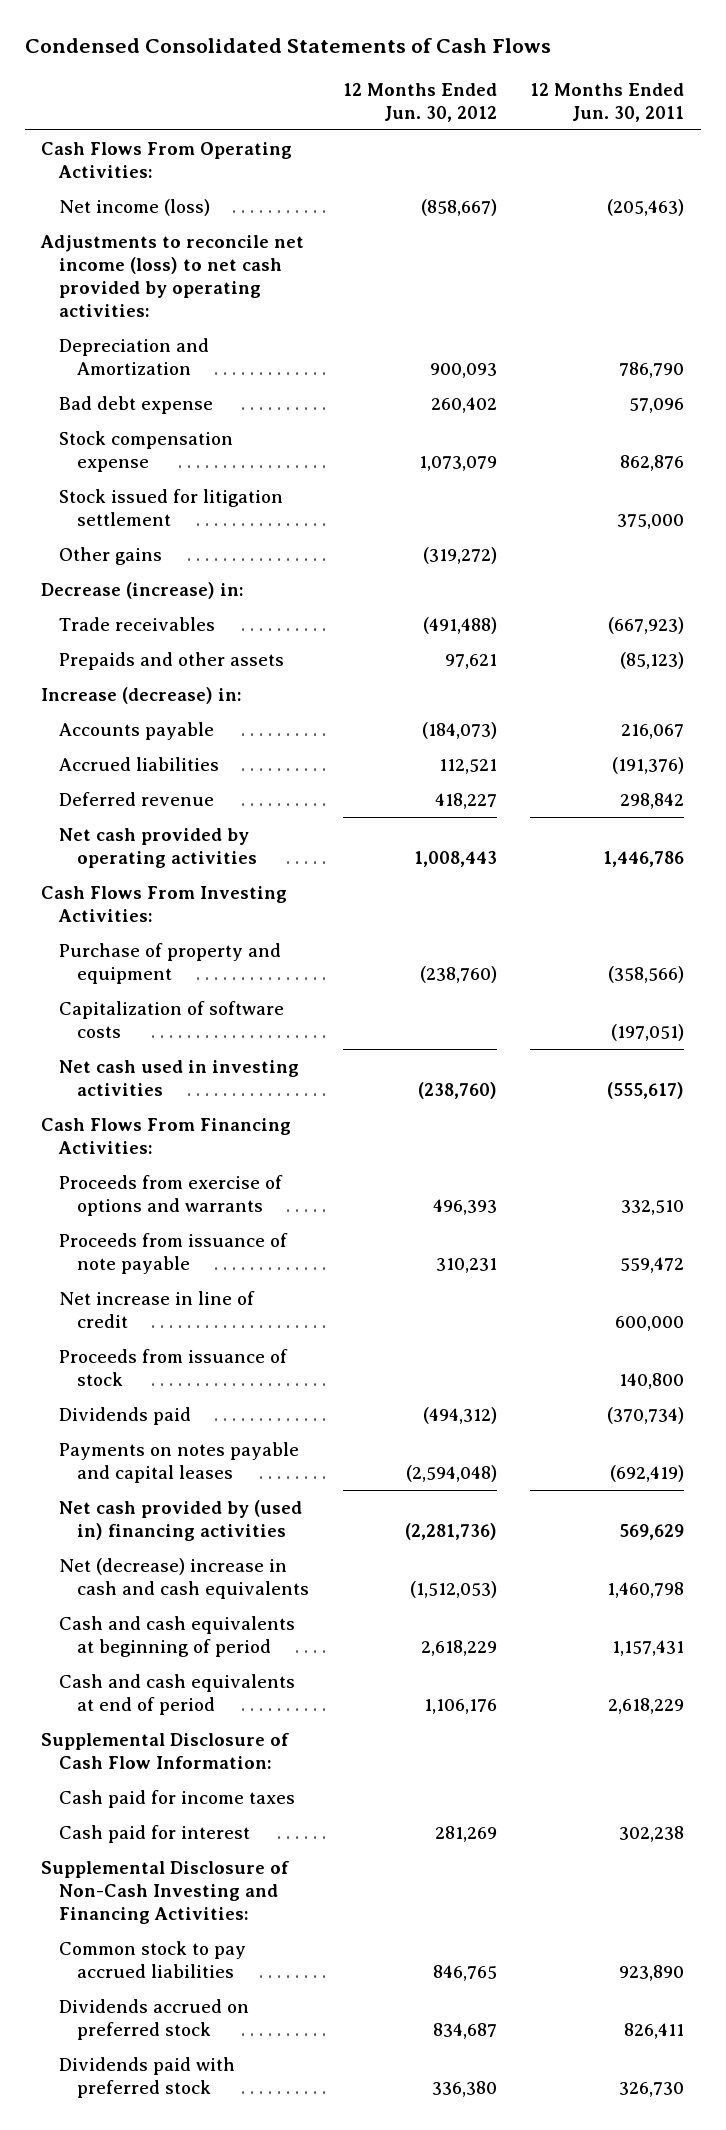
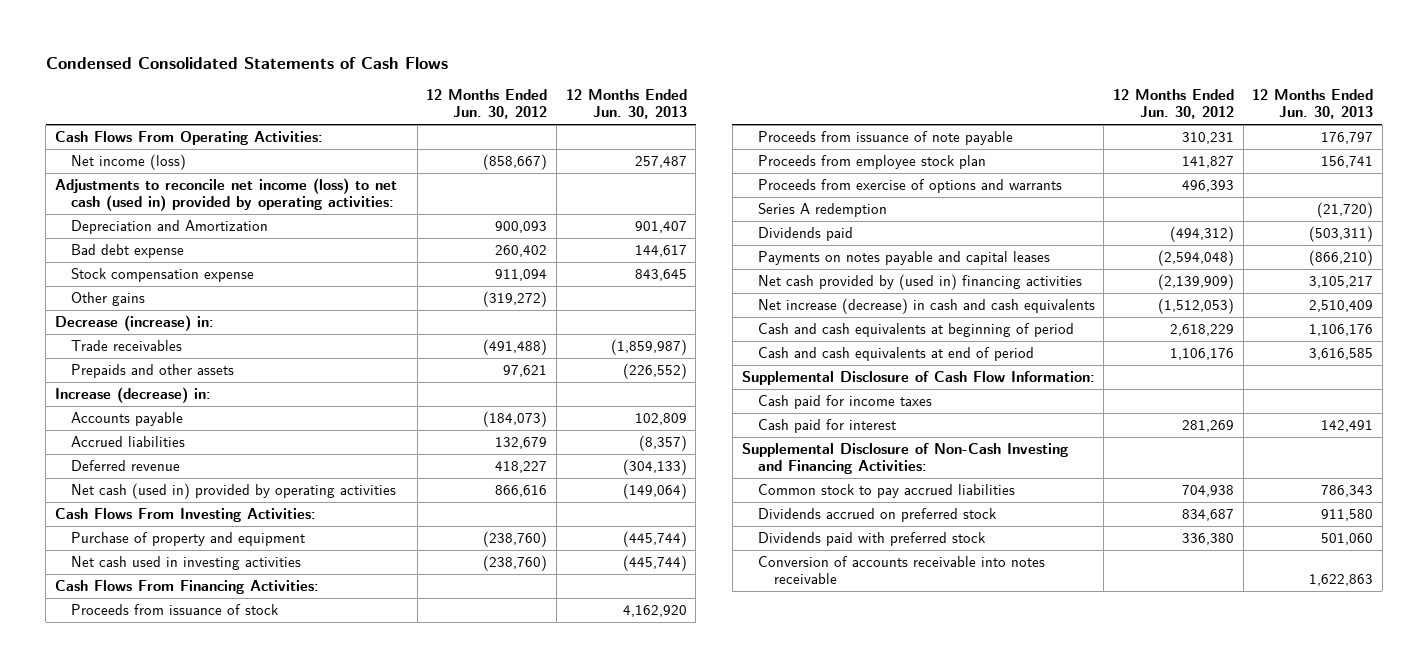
[530,82,685,122] 12 Months Ended Jun. 30, 2011 -> none
none -> [565,89,687,120] 12 Months Ended Jun. 30, 2013
[40,234,305,317] Adjustments to reconcile net income (loss) to net cash provided by operating activities: -> [54,178,397,212] Adjustments to reconcile net income (loss) to net cash (used in) provided by operating activities:
[59,488,284,526] Stock issued for litigation settlement -> none
[418,455,497,471] 1,073,079 -> [495,269,548,282] 911,094
[438,758,497,774] 112,521 -> [495,437,548,450] 132,679
[59,827,258,868] Net cash provided by operating activities -> [71,483,397,500] Net cash (used in) provided by operating activities
[413,850,497,867] 1,008,443 -> [495,485,548,498] 866,616
[59,1000,285,1038] Capitalization of software costs -> none
[59,1290,256,1328] Net increase in line of credit -> none
[59,1232,289,1274] Proceeds from issuance of note payable -> [757,131,1013,146] Proceeds from issuance of note payable
none -> [757,155,986,170] Proceeds from employee stock plan
[59,1174,284,1216] Proceeds from exercise of options and warrants -> [757,179,1062,194] Proceeds from exercise of options and warrants
none -> [757,203,887,218] Series A redemption
[404,1522,497,1540] (2,281,736) -> [1158,274,1235,291] (2,139,909)
[59,1557,310,1599] Net (decrease) increase in cash and cash equivalents -> [757,298,1095,315] Net increase (decrease) in cash and cash equivalents
[432,1964,497,1981] 846,765 -> [1182,485,1235,498] 704,938
none -> [757,556,1045,585] Conversion of accounts receivable into notes receivable

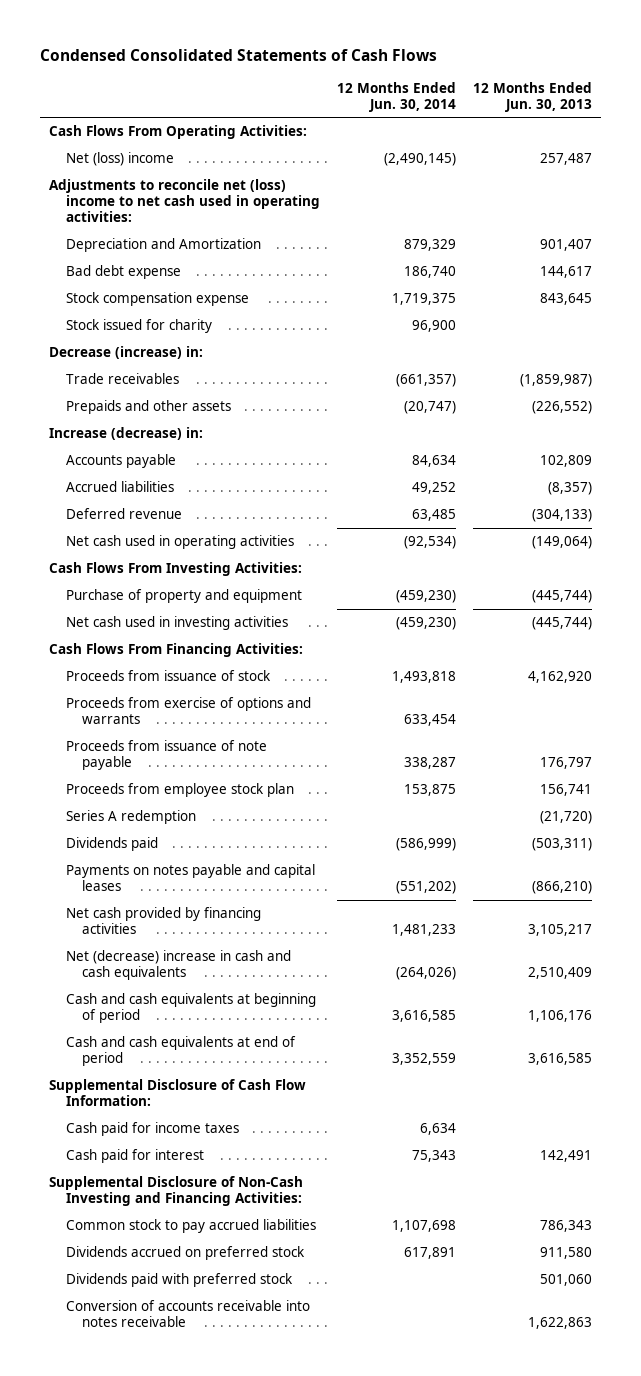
[426,89,548,120] 12 Months Ended Jun. 30, 2012 -> none
none -> [336,81,456,112] 12 Months Ended Jun. 30, 2014
[71,154,187,171] Net income (loss) -> [65,152,174,167] Net (loss) income
[54,178,397,212] Adjustments to reconcile net income (loss) to net cash (used in) provided by operating activities: -> [48,179,320,223] Adjustments to reconcile net (loss) income to net cash used in operating activities:
[71,292,146,307] Other gains -> none
none -> [65,319,212,334] Stock issued for charity
[71,483,397,500] Net cash (used in) provided by operating activities -> [65,535,294,550] Net cash used in operating activities
[757,179,1062,194] Proceeds from exercise of options and warrants -> [65,697,311,725] Proceeds from exercise of options and warrants
[757,274,1082,291] Net cash provided by (used in) financing activities -> [65,907,261,935] Net cash provided by financing activities
[757,298,1095,315] Net increase (decrease) in cash and cash equivalents -> [65,950,291,981] Net (decrease) increase in cash and cash equivalents

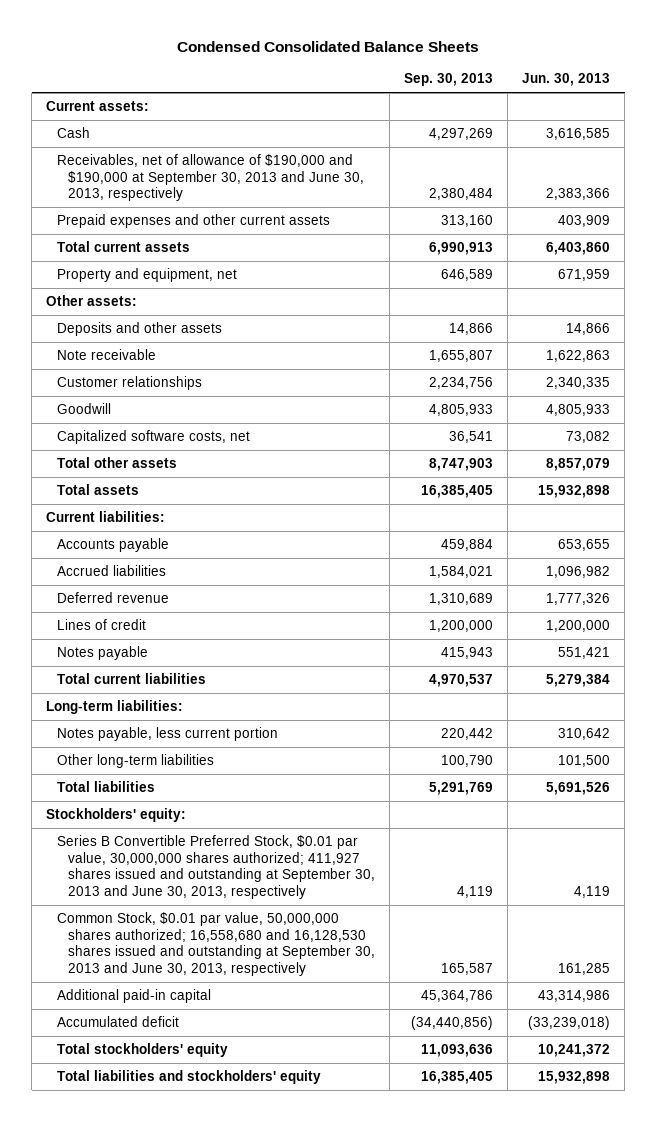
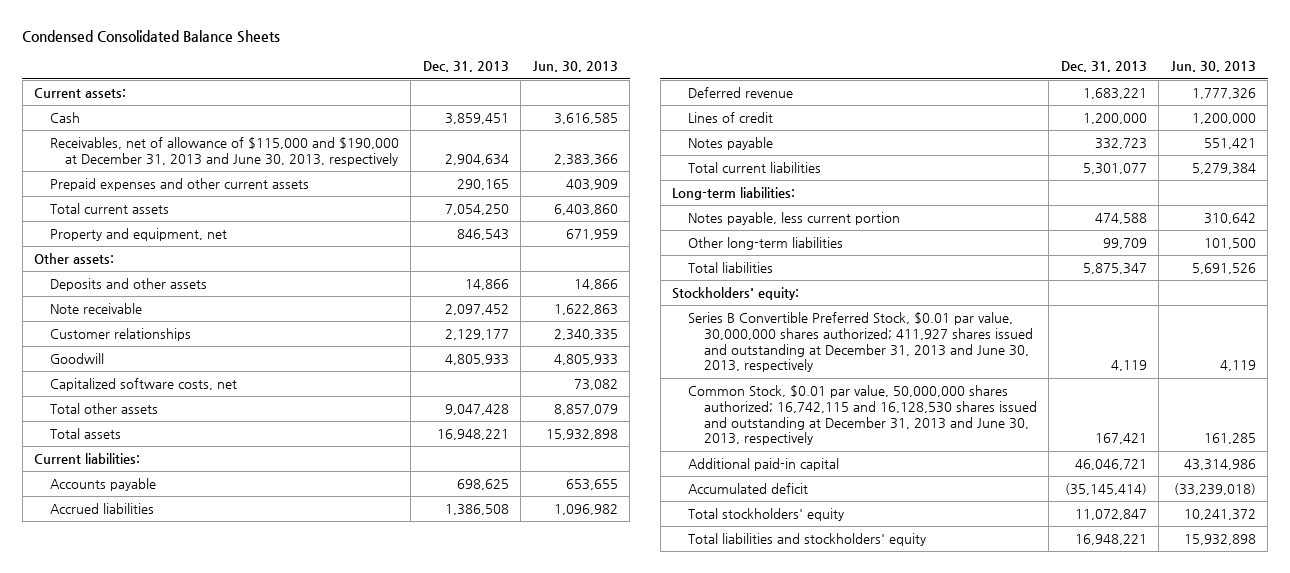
[404,73,494,87] Sep. 30, 2013 -> none
none -> [422,61,509,73] Dec. 31, 2013
[57,153,365,202] Receivables, net of allowance of $190,000 and $190,000 at September 30, 2013 and June 30, 2013, respectively -> [49,136,399,166] Receivables, net of allowance of $115,000 and $190,000 at December 31, 2013 and June 30, 2013, respectively
[57,834,376,899] Series B Convertible Preferred Stock, $0.01 par value, 30,000,000 shares authorized; 411,927 shares issued and outstanding at September 30, 2013 and June 30, 2013, respectively -> [687,311,1033,373] Series B Convertible Preferred Stock, $0.01 par value, 30,000,000 shares authorized; 411,927 shares issued and outstanding at December 31, 2013 and June 30, 2013, respectively
[57,911,376,976] Common Stock, $0.01 par value, 50,000,000 shares authorized; 16,558,680 and 16,128,530 shares issued and outstanding at September 30, 2013 and June 30, 2013, respectively -> [687,384,1037,446] Common Stock, $0.01 par value, 50,000,000 shares authorized; 16,742,115 and 16,128,530 shares issued and outstanding at December 31, 2013 and June 30, 2013, respectively

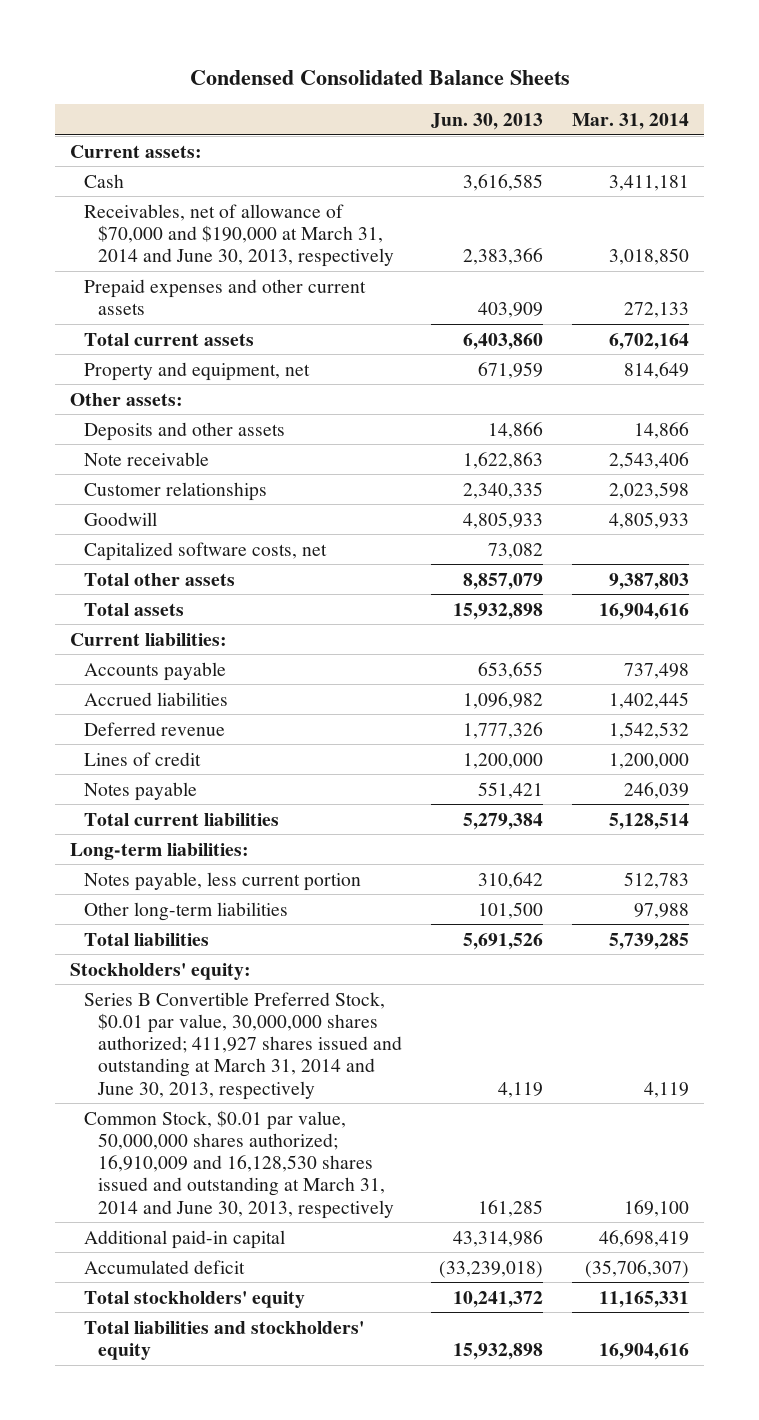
[422,61,509,73] Dec. 31, 2013 -> none
none -> [572,113,690,131] Mar. 31, 2014
[49,136,399,166] Receivables, net of allowance of $115,000 and $190,000 at December 31, 2013 and June 30, 2013, respectively -> [83,203,394,268] Receivables, net of allowance of $70,000 and $190,000 at March 31, 2014 and June 30, 2013, respectively
[687,311,1033,373] Series B Convertible Preferred Stock, $0.01 par value, 30,000,000 shares authorized; 411,927 shares issued and outstanding at December 31, 2013 and June 30, 2013, respectively -> [83,991,402,1100] Series B Convertible Preferred Stock, $0.01 par value, 30,000,000 shares authorized; 411,927 shares issued and outstanding at March 31, 2014 and June 30, 2013, respectively
[687,384,1037,446] Common Stock, $0.01 par value, 50,000,000 shares authorized; 16,742,115 and 16,128,530 shares issued and outstanding at December 31, 2013 and June 30, 2013, respectively -> [83,1109,394,1219] Common Stock, $0.01 par value, 50,000,000 shares authorized; 16,910,009 and 16,128,530 shares issued and outstanding at March 31, 2014 and June 30, 2013, respectively

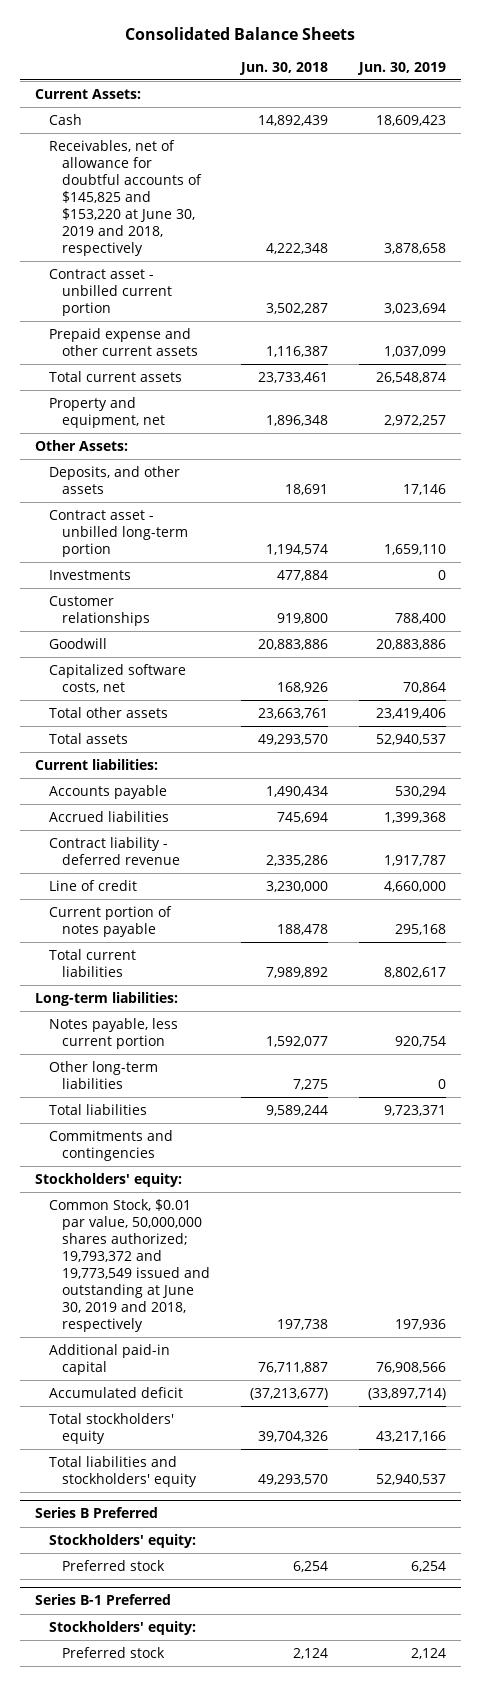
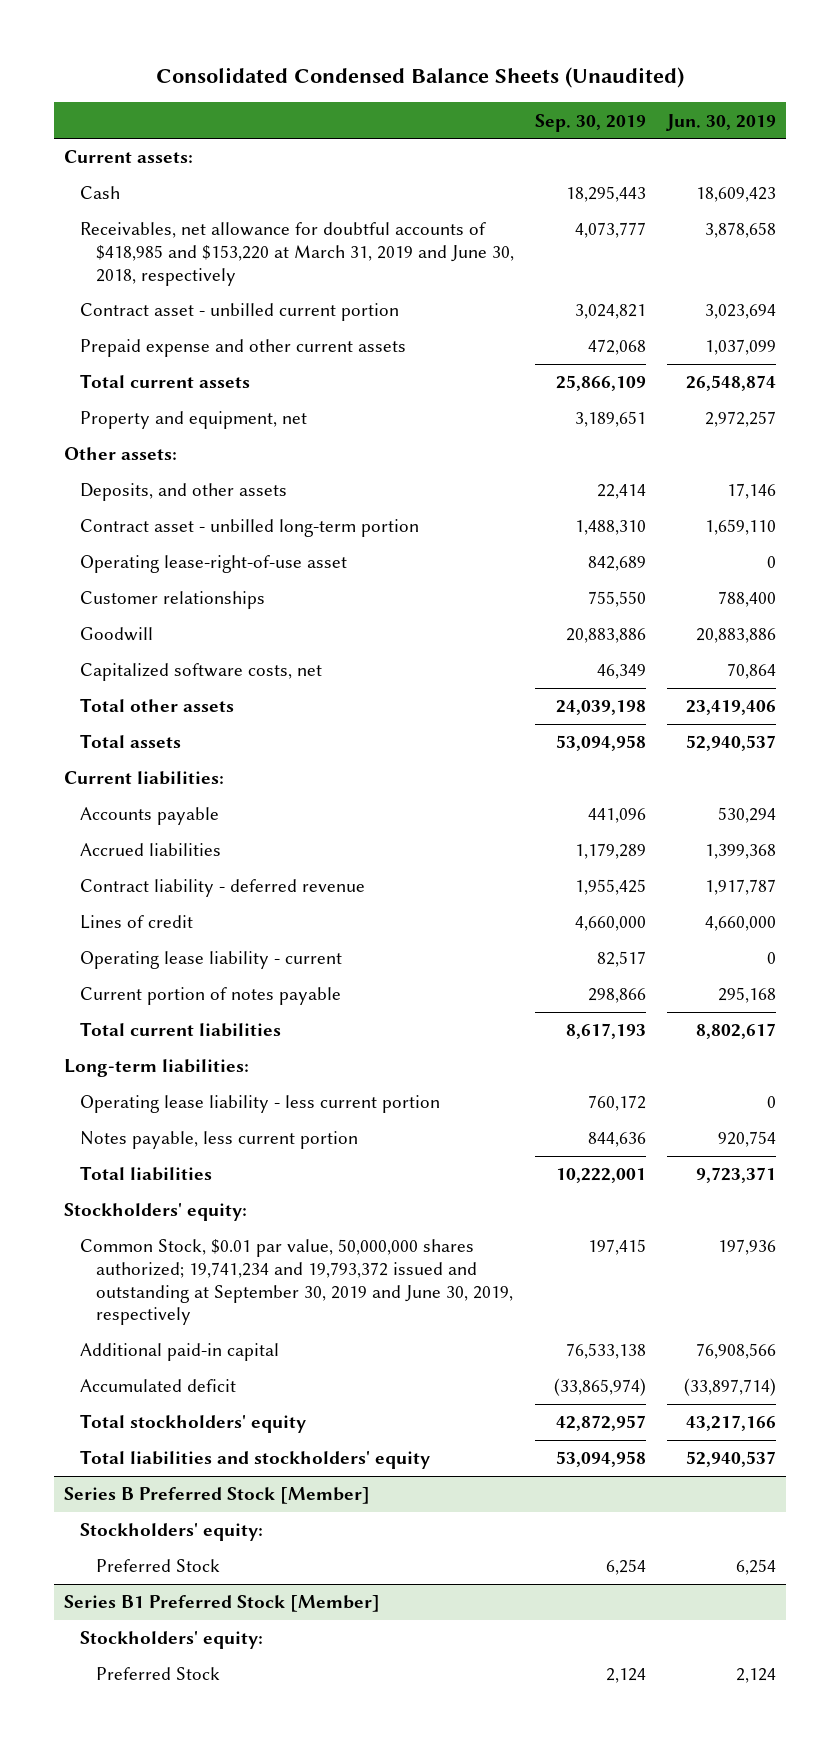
[125,27,356,41] Consolidated Balance Sheets -> [155,67,684,89] Consolidated Condensed Balance Sheets (Unaudited)
[238,61,328,75] Jun. 30, 2018 -> none
none -> [534,113,646,132] Sep. 30, 2019
[35,88,142,99] Current Assets: -> [64,150,194,164] Current assets:
[48,139,202,257] Receivables, net of allowance for doubtful accounts of $145,825 and $153,220 at June 30, 2019 and 2018, respectively -> [79,222,514,286] Receivables, net allowance for doubtful accounts of $418,985 and $153,220 at March 31, 2019 and June 30, 2018, respectively
[35,439,129,451] Other Assets: -> [64,447,178,461] Other assets:
[48,569,131,580] Investments -> none
none -> [79,555,347,574] Operating lease-right-of-use asset
[48,879,137,891] Line of credit -> [79,915,193,930] Lines of credit
none -> [79,951,342,970] Operating lease liability - current
none -> [79,1095,440,1114] Operating lease liability - less current portion
[48,1060,158,1089] Other long-term liabilities -> none
[48,1129,173,1161] Commitments and contingencies -> none
[48,1198,210,1333] Common Stock, $0.01 par value, 50,000,000 shares authorized; 19,793,372 and 19,773,549 issued and outstanding at June 30, 2019 and 2018, respectively -> [79,1239,513,1326] Common Stock, $0.01 par value, 50,000,000 shares authorized; 19,741,234 and 19,793,372 issued and outstanding at September 30, 2019 and June 30, 2019, respectively
[35,1507,159,1519] Series B Preferred -> [64,1487,371,1505] Series B Preferred Stock [Member]
[61,1559,165,1571] Preferred stock -> [95,1559,220,1573] Preferred Stock
[35,1594,172,1606] Series B-1 Preferred -> [64,1595,381,1613] Series B1 Preferred Stock [Member]
[61,1646,165,1658] Preferred stock -> [95,1667,220,1681] Preferred Stock

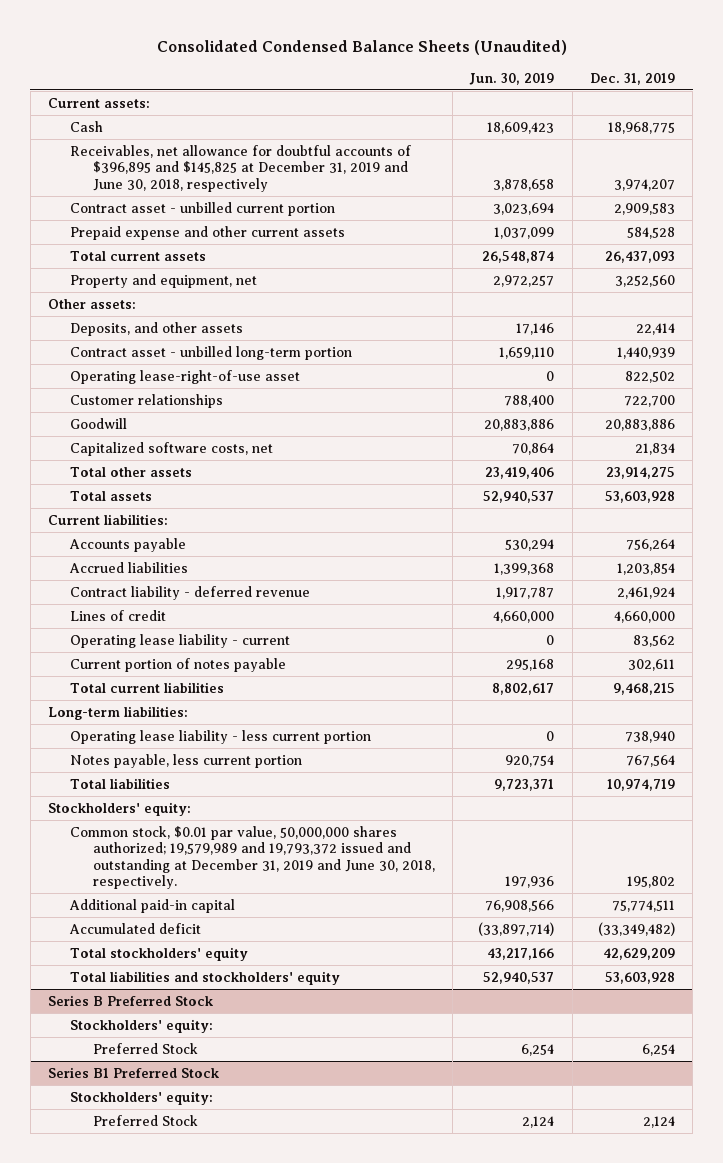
[534,113,646,132] Sep. 30, 2019 -> none
none -> [590,72,676,85] Dec. 31, 2019
[79,222,514,286] Receivables, net allowance for doubtful accounts of $418,985 and $153,220 at March 31, 2019 and June 30, 2018, respectively -> [70,144,412,192] Receivables, net allowance for doubtful accounts of $396,895 and $145,825 at December 31, 2019 and June 30, 2018, respectively
[79,1239,513,1326] Common Stock, $0.01 par value, 50,000,000 shares authorized; 19,741,234 and 19,793,372 issued and outstanding at September 30, 2019 and June 30, 2019, respectively -> [70,825,435,890] Common stock, $0.01 par value, 50,000,000 shares authorized; 19,579,989 and 19,793,372 issued and outstanding at December 31, 2019 and June 30, 2018, respectively.
[64,1487,371,1505] Series B Preferred Stock [Member] -> [48,994,215,1006] Series B Preferred Stock
[64,1595,381,1613] Series B1 Preferred Stock [Member] -> [48,1066,221,1078] Series B1 Preferred Stock

